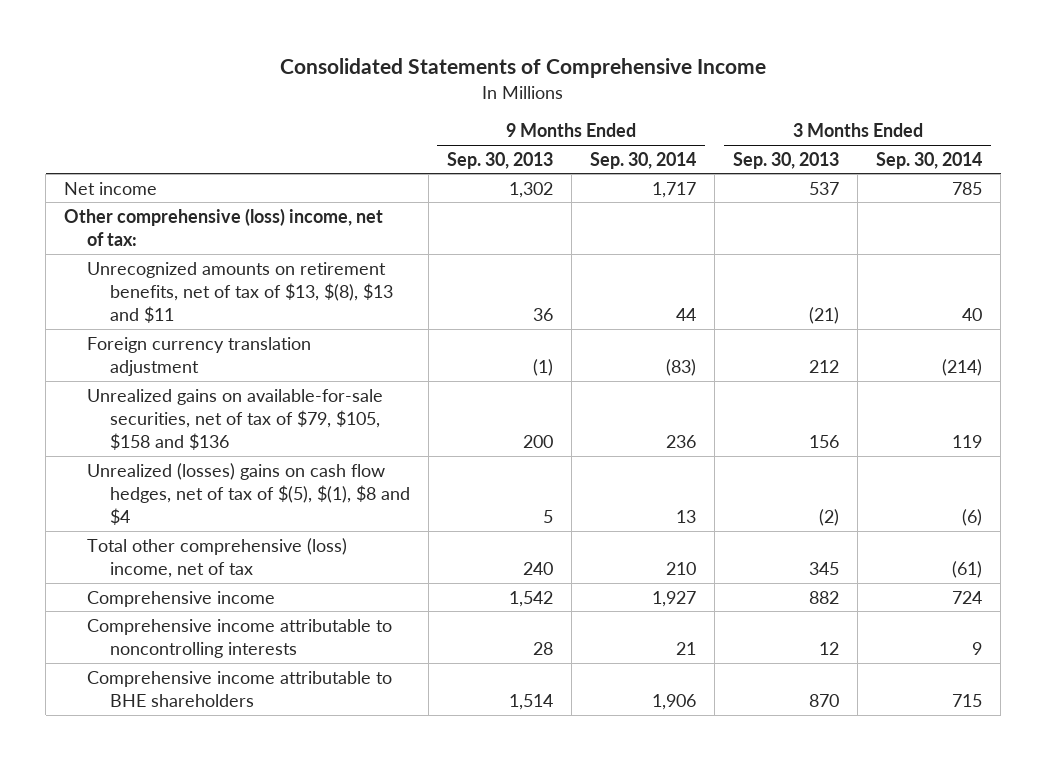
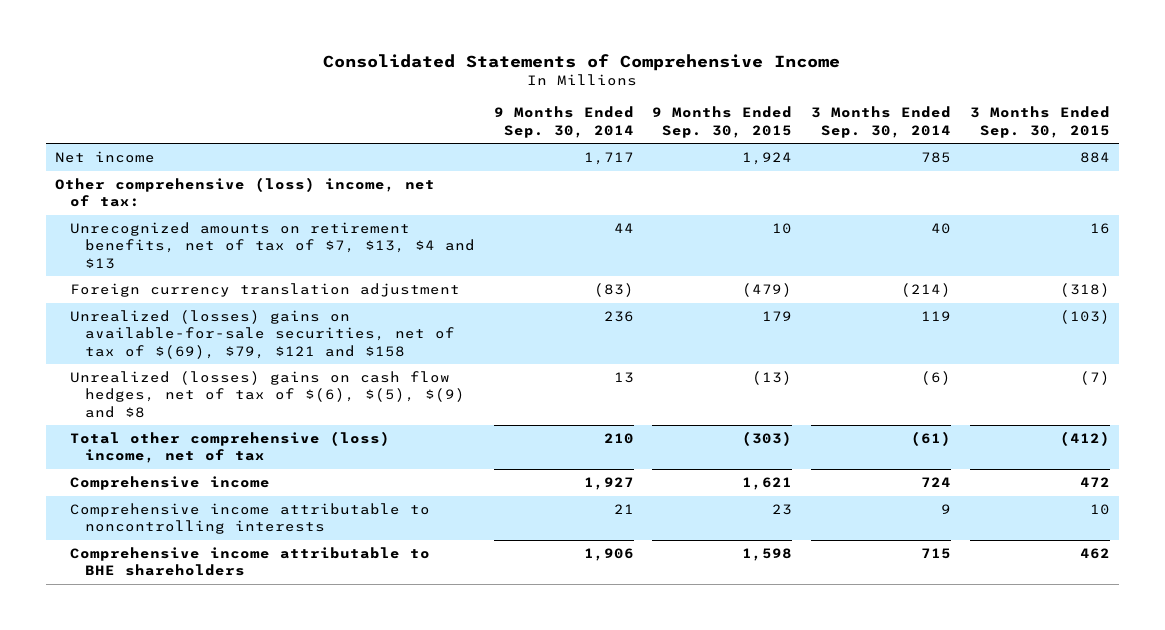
[446,151,553,169] Sep. 30, 2013 -> none
[733,151,840,169] Sep. 30, 2013 -> none
none -> [652,106,793,138] 9 Months Ended Sep. 30, 2015
none -> [969,106,1110,138] 3 Months Ended Sep. 30, 2015
[86,261,393,324] Unrecognized amounts on retirement benefits, net of tax of $13, $(8), $13 and $11 -> [69,222,475,269] Unrecognized amounts on retirement benefits, net of tax of $7, $13, $4 and $13
[86,388,383,451] Unrealized gains on available-for-sale securities, net of tax of $79, $105, $158 and $136 -> [69,310,455,359] Unrealized (losses) gains on available-for-sale securities, net of tax of $(69), $79, $121 and $158
[86,462,410,526] Unrealized (losses) gains on cash flow hedges, net of tax of $(5), $(1), $8 and $4 -> [69,371,465,418] Unrealized (losses) gains on cash flow hedges, net of tax of $(6), $(5), $(9) and $8

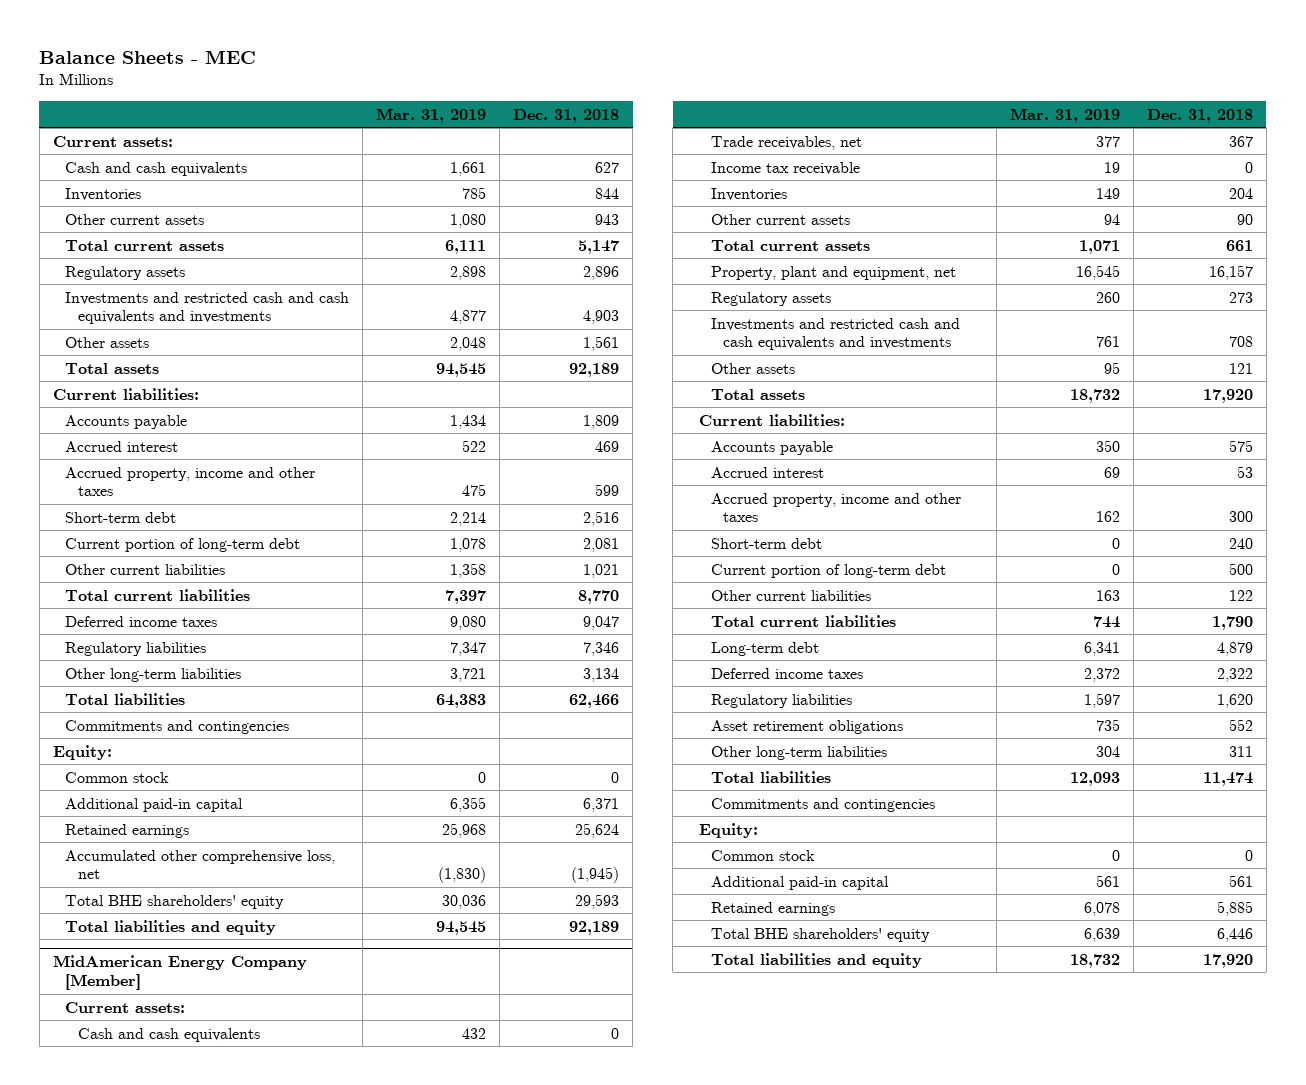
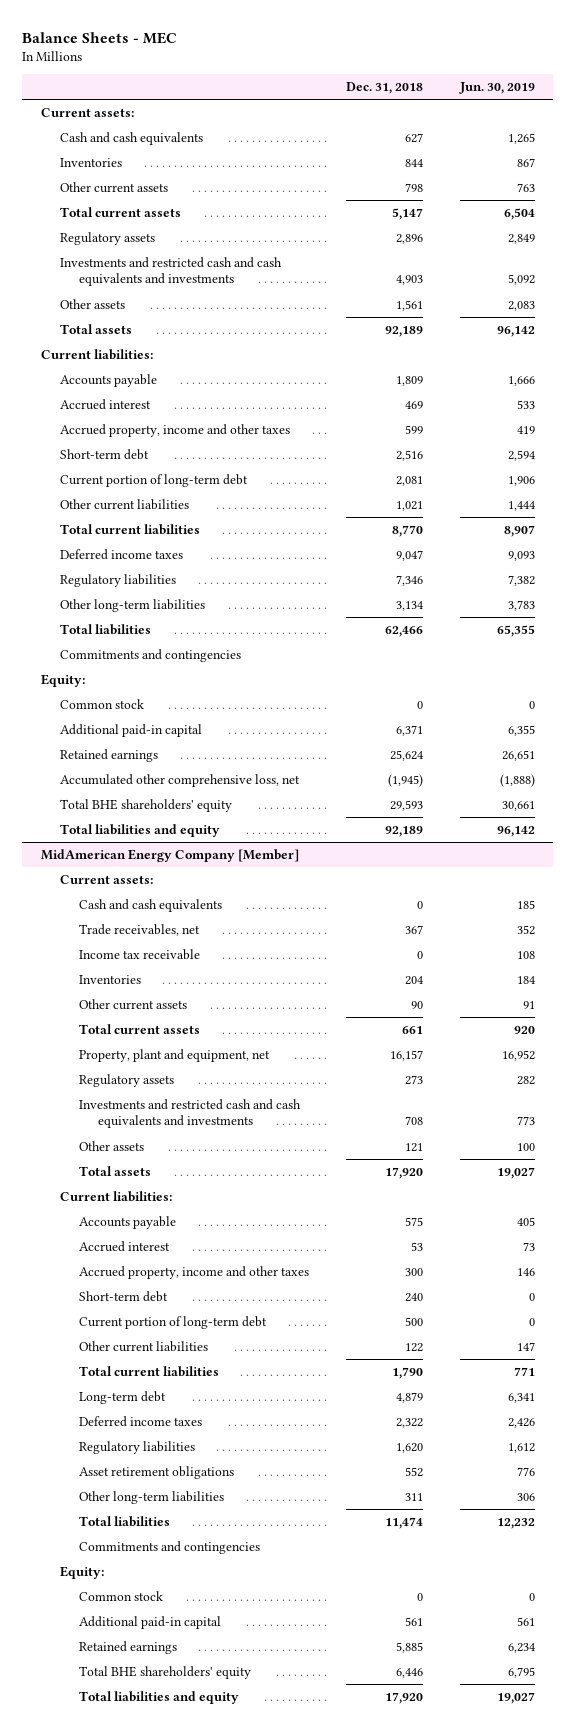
[376,107,487,123] Mar. 31, 2019 -> none
none -> [458,82,535,95] Jun. 30, 2019
[595,213,620,225] 943 -> [404,182,423,192] 798

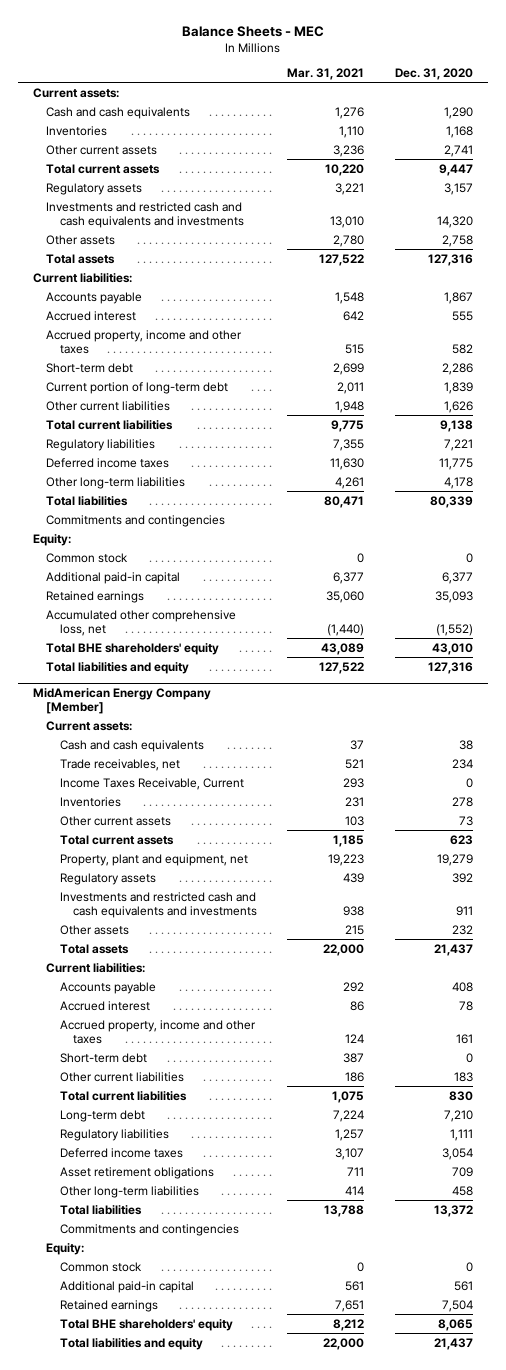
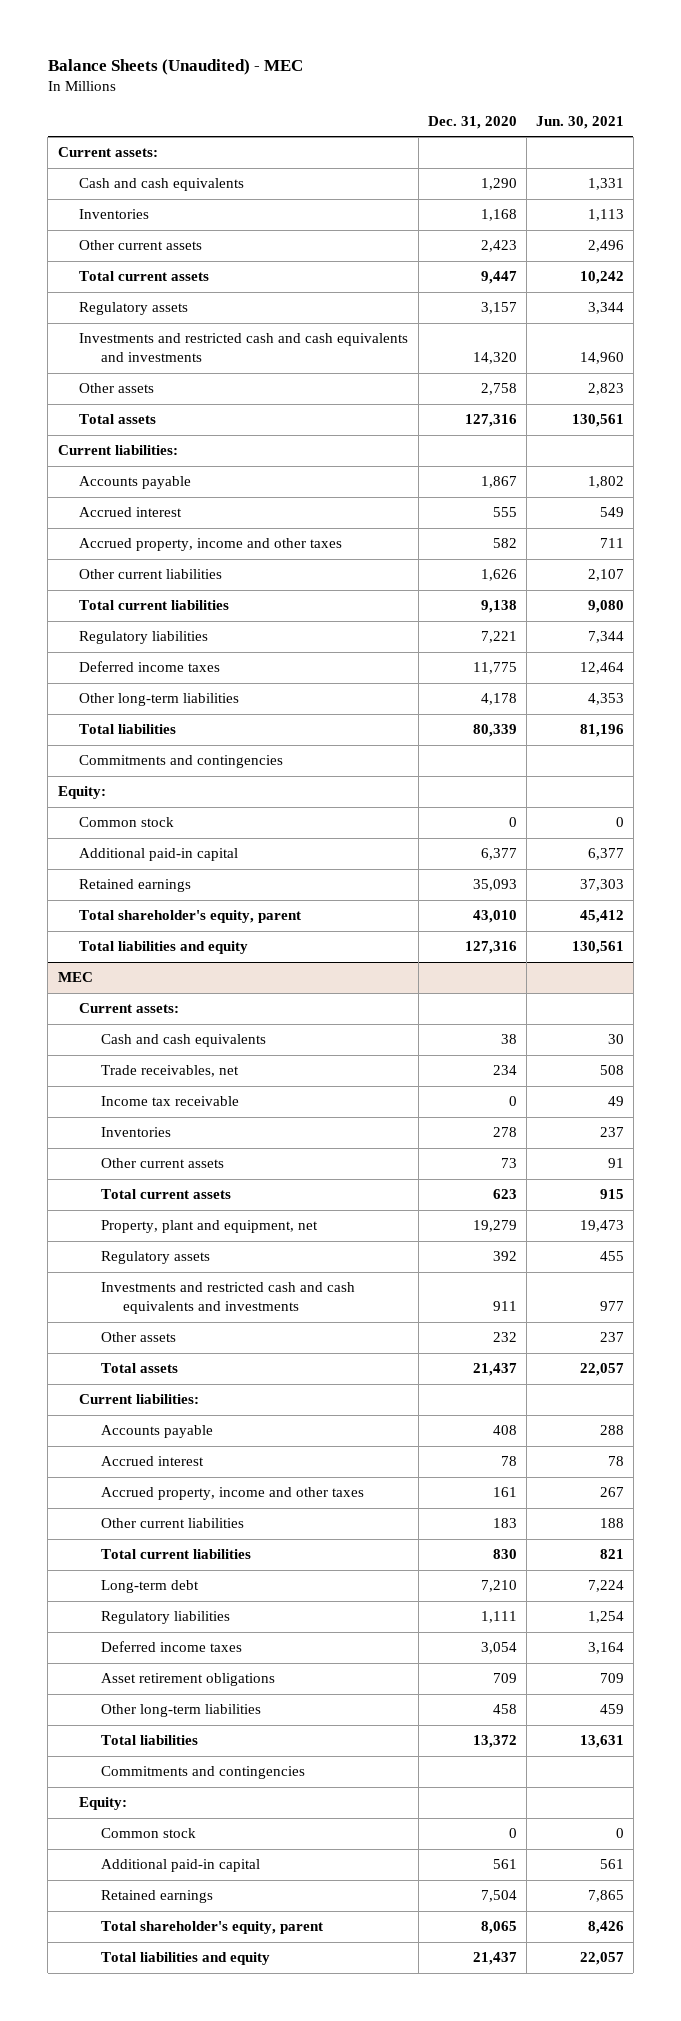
[182,26,325,38] Balance Sheets - MEC -> [47,58,303,75] Balance Sheets (Unaudited) - MEC
[287,68,365,81] Mar. 31, 2021 -> none
none -> [535,115,624,129] Jun. 30, 2021
[444,144,474,157] 2,741 -> [480,240,517,253] 2,423
[46,362,134,373] Short-term debt -> none
[46,381,229,394] Current portion of long-term debt -> none
[46,609,237,636] Accumulated other comprehensive loss, net -> none
[46,642,220,655] Total BHE shareholders' equity -> [79,910,302,924] Total shareholder's equity, parent
[33,687,212,715] MidAmerican Energy Company [Member] -> [57,972,93,983] MEC
[59,777,244,790] Income Taxes Receivable, Current -> [101,1096,240,1107] Income tax receivable
[59,1052,147,1063] Short-term debt -> none
[59,1318,233,1331] Total BHE shareholders' equity -> [101,1921,324,1935] Total shareholder's equity, parent

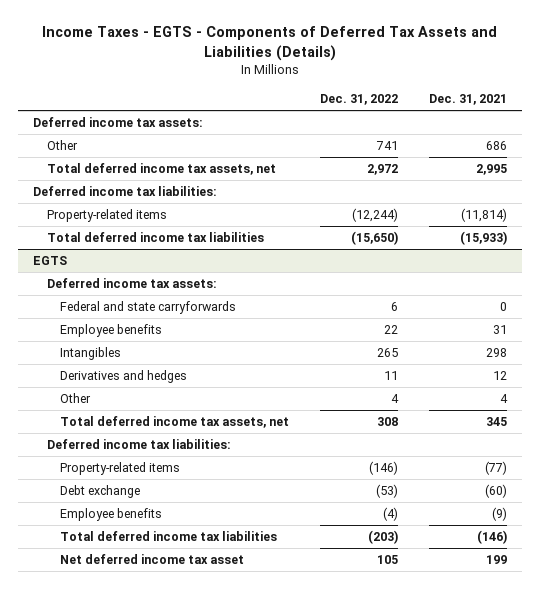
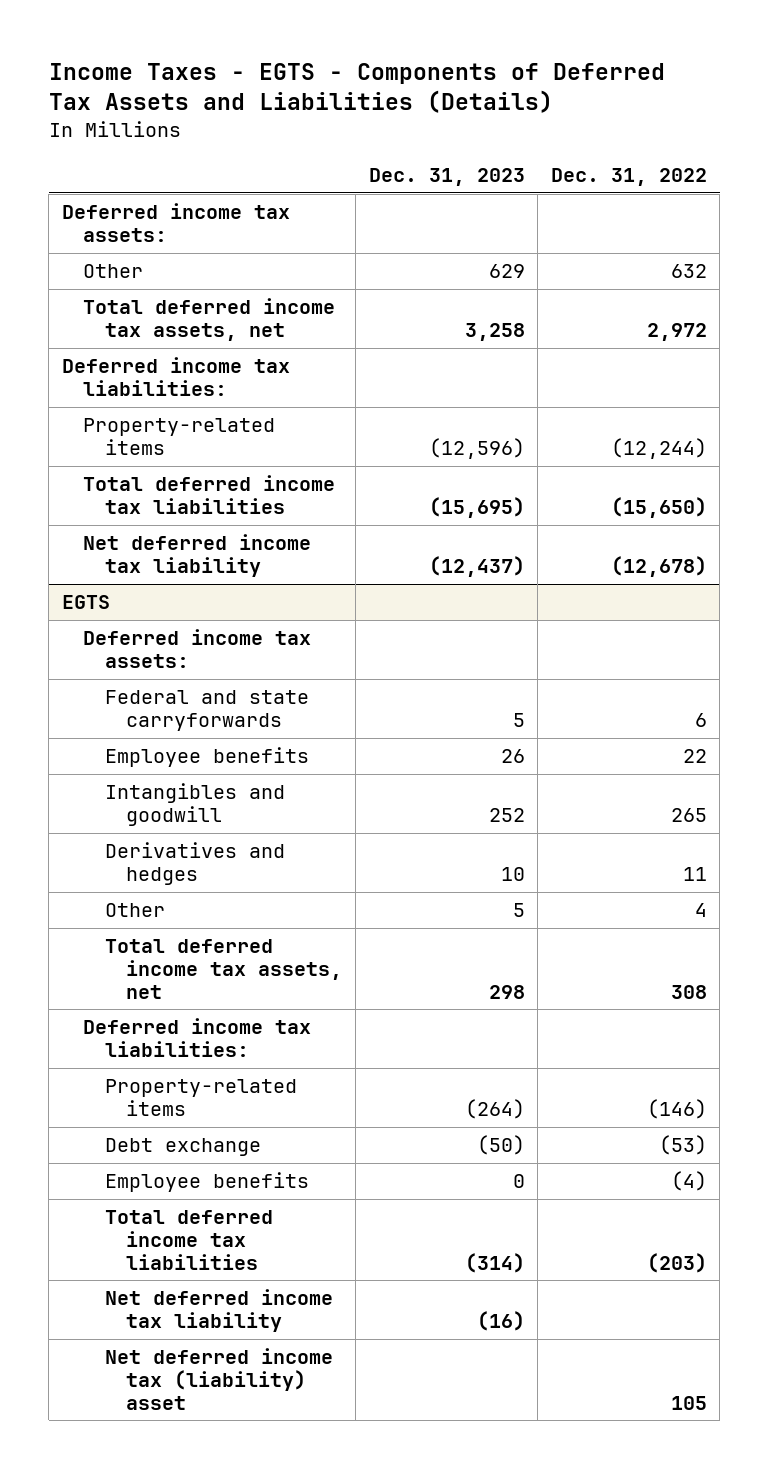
[428,94,507,106] Dec. 31, 2021 -> none
none -> [368,168,525,187] Dec. 31, 2023
[375,141,398,151] 741 -> [670,264,707,279] 632
none -> [83,534,312,577] Net deferred income tax liability
[60,347,122,361] Intangibles -> [104,783,285,826] Intangibles and goodwill
none -> [104,1289,333,1332] Net deferred income tax liability
[60,554,245,565] Net deferred income tax asset -> [104,1348,333,1410] Net deferred income tax (liability) asset

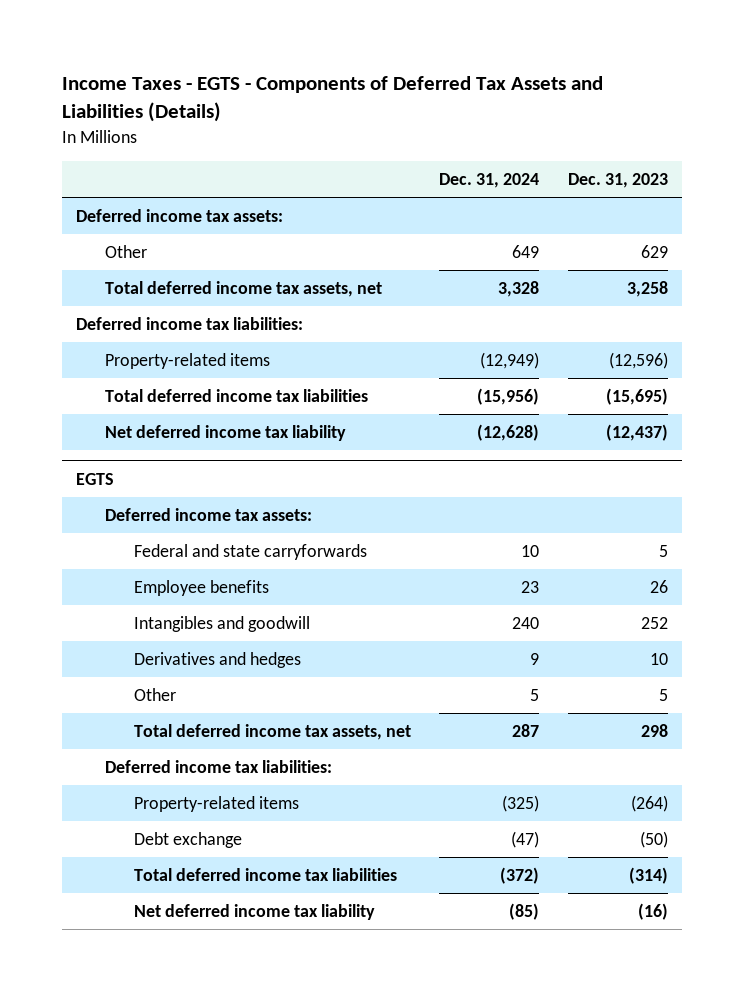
[550,168,707,187] Dec. 31, 2022 -> none
none -> [439,173,540,189] Dec. 31, 2024
[104,1172,309,1193] Employee benefits -> none
[104,1348,333,1410] Net deferred income tax (liability) asset -> none

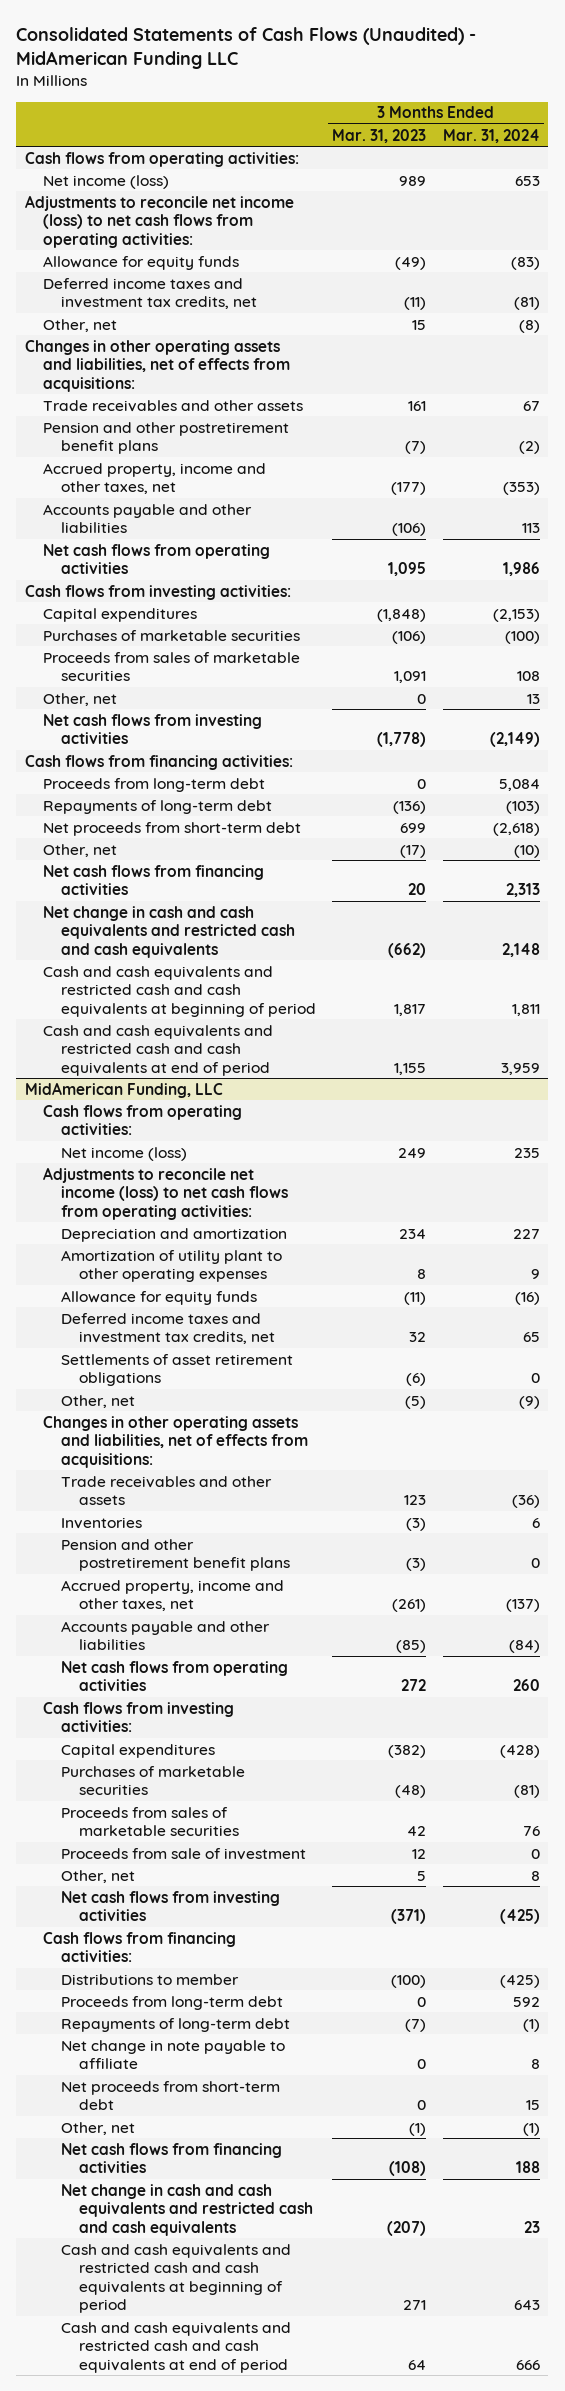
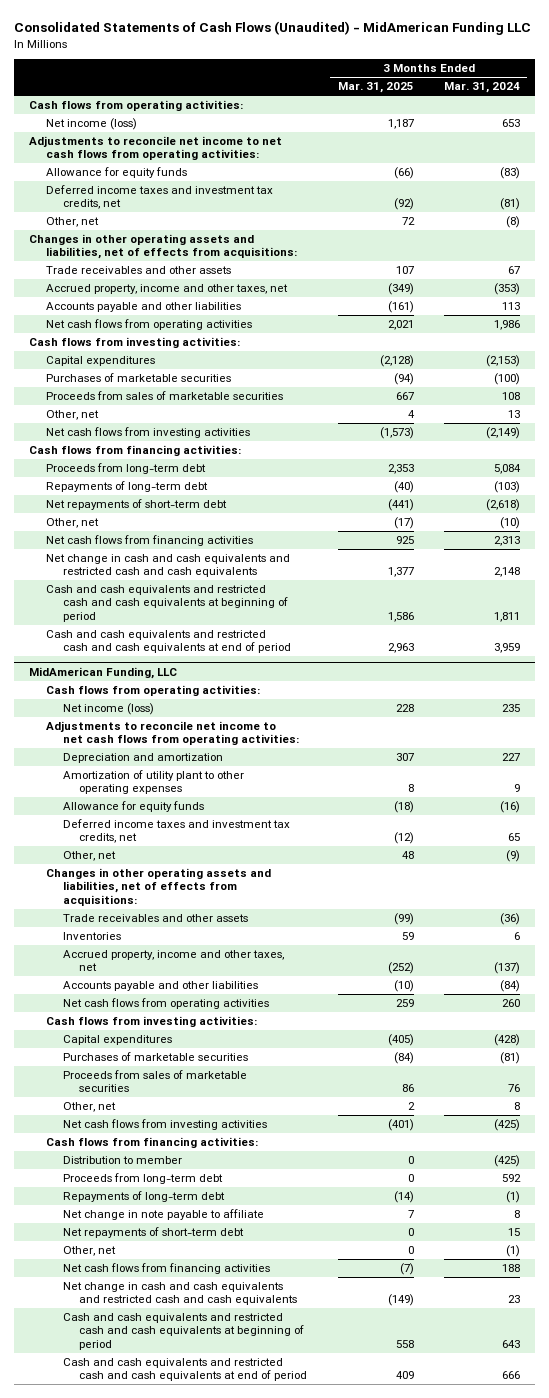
[332,128,427,143] Mar. 31, 2023 -> none
none -> [337,82,414,94] Mar. 31, 2025
[24,194,294,248] Adjustments to reconcile net income (loss) to net cash flows from operating activities: -> [29,136,283,161] Adjustments to reconcile net income to net cash flows from operating activities:
[42,421,289,455] Pension and other postretirement benefit plans -> none
[42,821,301,836] Net proceeds from short-term debt -> [45,499,227,511] Net repayments of short-term debt
[42,1166,288,1220] Adjustments to reconcile net income (loss) to net cash flows from operating activities: -> [45,721,299,746] Adjustments to reconcile net income to net cash flows from operating activities:
[60,1353,293,1387] Settlements of asset retirement obligations -> none
[60,1538,290,1572] Pension and other postretirement benefit plans -> none
[60,1847,306,1860] Proceeds from sale of investment -> none
[60,1973,239,1985] Distributions to member -> [62,1156,182,1165] Distribution to member
[60,2080,280,2111] Net proceeds from short-term debt -> [62,1227,244,1239] Net repayments of short-term debt

